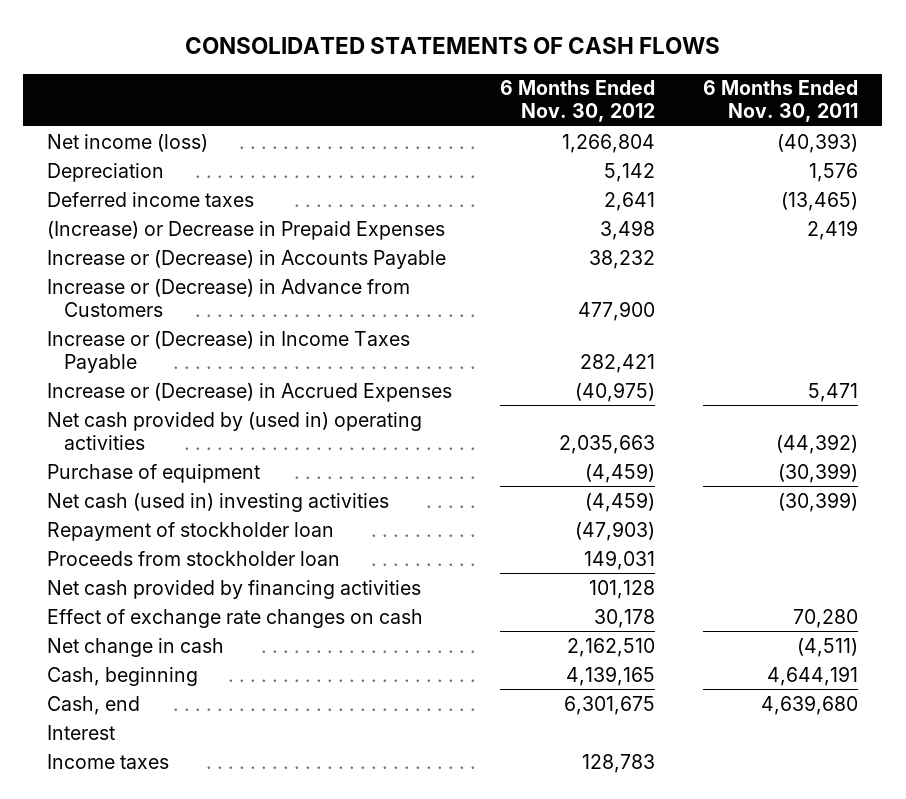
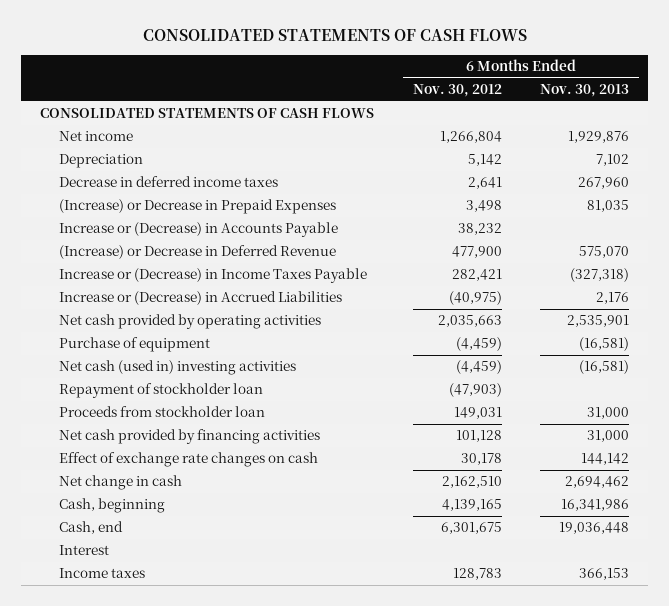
[703,80,859,123] 6 Months Ended Nov. 30, 2011 -> none
none -> [540,84,630,98] Nov. 30, 2013
none -> [40,108,375,119] CONSOLIDATED STATEMENTS OF CASH FLOWS
[47,133,209,152] Net income (loss) -> [59,131,134,142] Net income
[47,191,255,207] Deferred income taxes -> [59,176,279,188] Decrease in deferred income taxes
[47,278,411,317] Increase or (Decrease) in Advance from Customers -> [59,245,337,260] (Increase) or Decrease in Deferred Revenue
[47,382,453,402] Increase or (Decrease) in Accrued Expenses -> [59,291,343,306] Increase or (Decrease) in Accrued Liabilities
[47,411,423,450] Net cash provided by (used in) operating activities -> [59,314,322,330] Net cash provided by operating activities

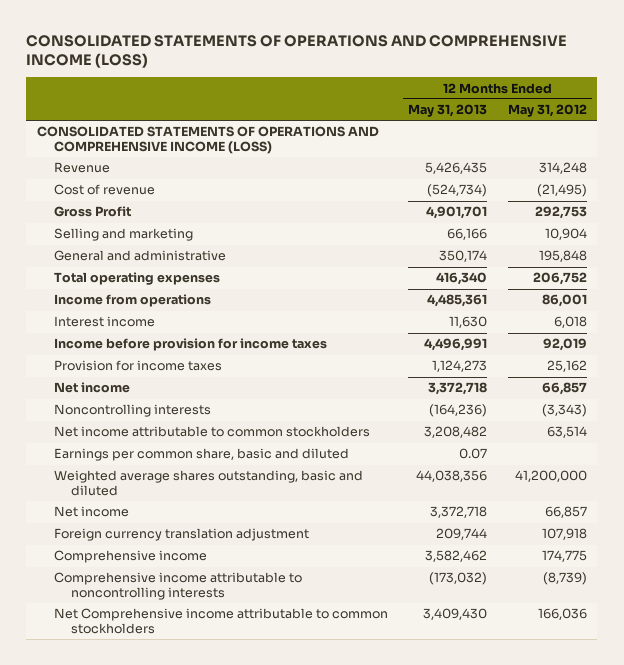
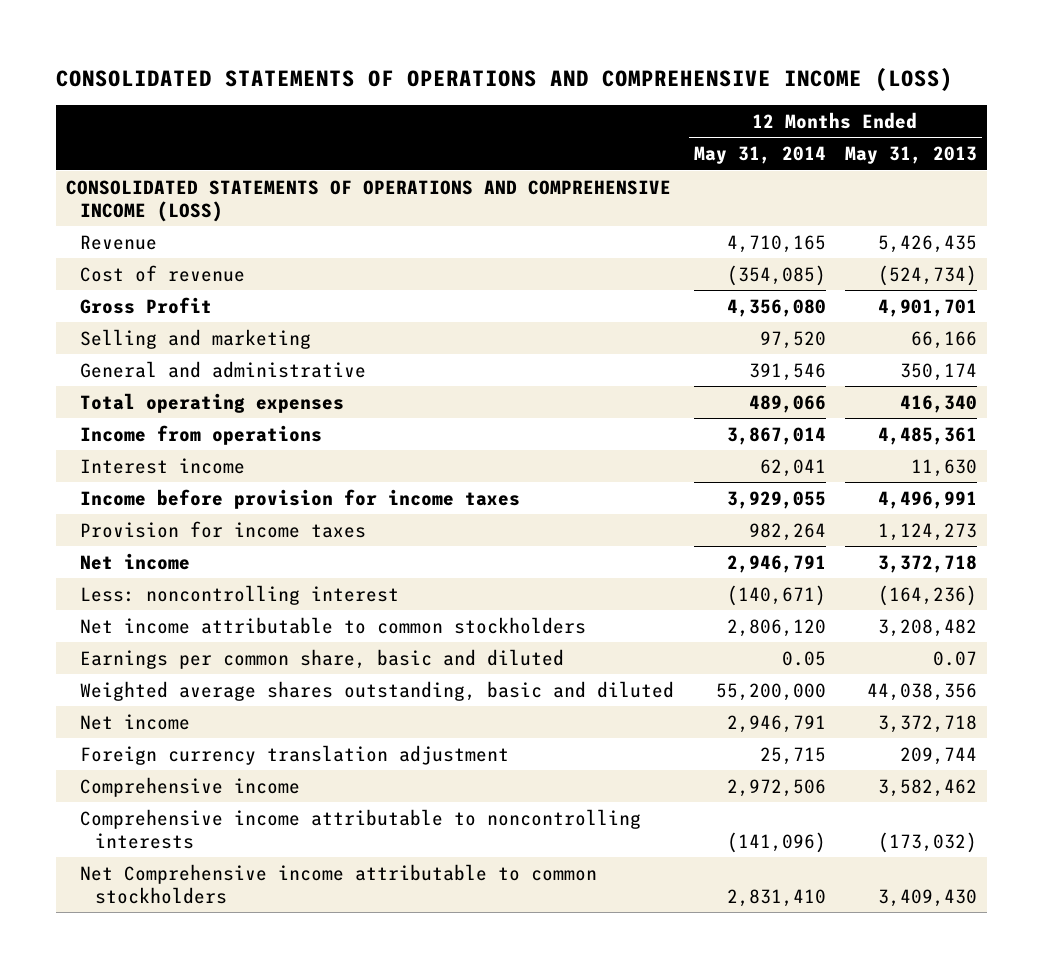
[507,104,587,118] May 31, 2012 -> none
none -> [693,146,826,165] May 31, 2014
[53,404,211,418] Noncontrolling interests -> [80,584,400,605] Less: noncontrolling interest

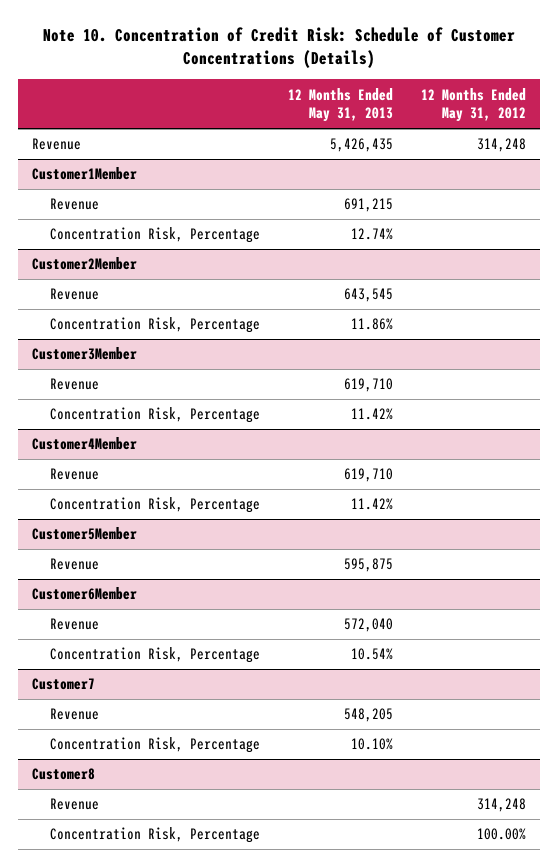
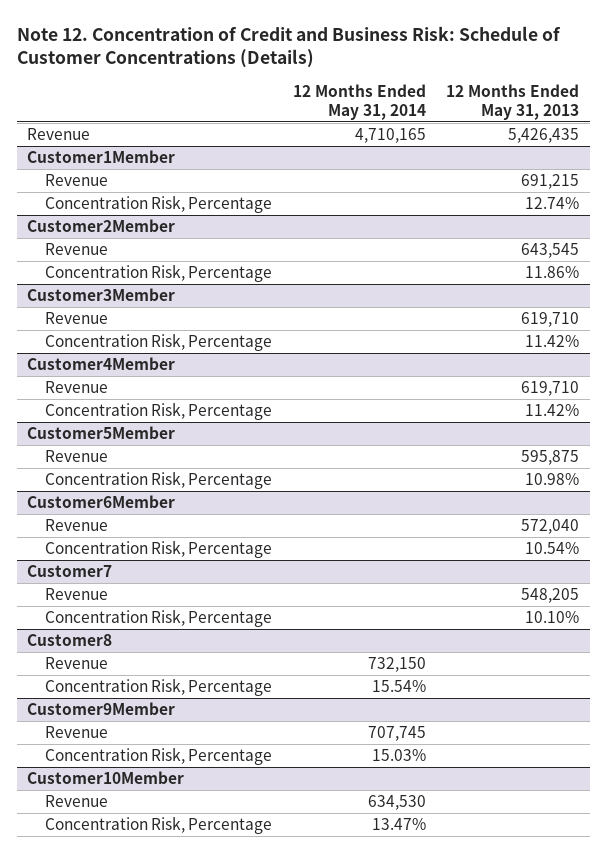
[42,27,515,69] Note 10. Concentration of Credit Risk: Schedule of Customer Concentrations (Details) -> [16,25,561,69] Note 12. Concentration of Credit and Business Risk: Schedule of Customer Concentrations (Details)
[420,87,526,123] 12 Months Ended May 31, 2012 -> none
none -> [292,83,426,120] 12 Months Ended May 31, 2014
none -> [45,472,273,490] Concentration Risk, Percentage
none -> [27,702,176,716] Customer9Member
none -> [45,726,109,739] Revenue
none -> [45,748,273,766] Concentration Risk, Percentage
none -> [27,771,185,785] Customer10Member
none -> [45,795,109,808] Revenue
none -> [45,817,273,835] Concentration Risk, Percentage

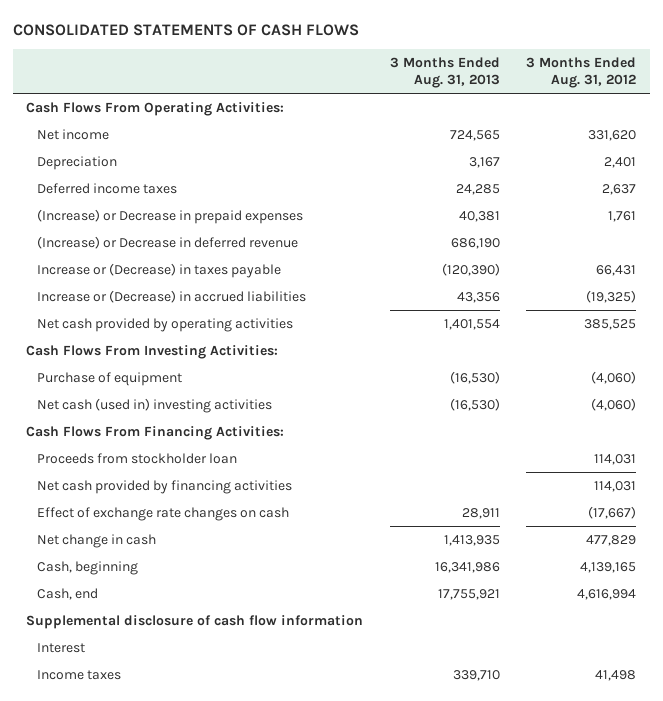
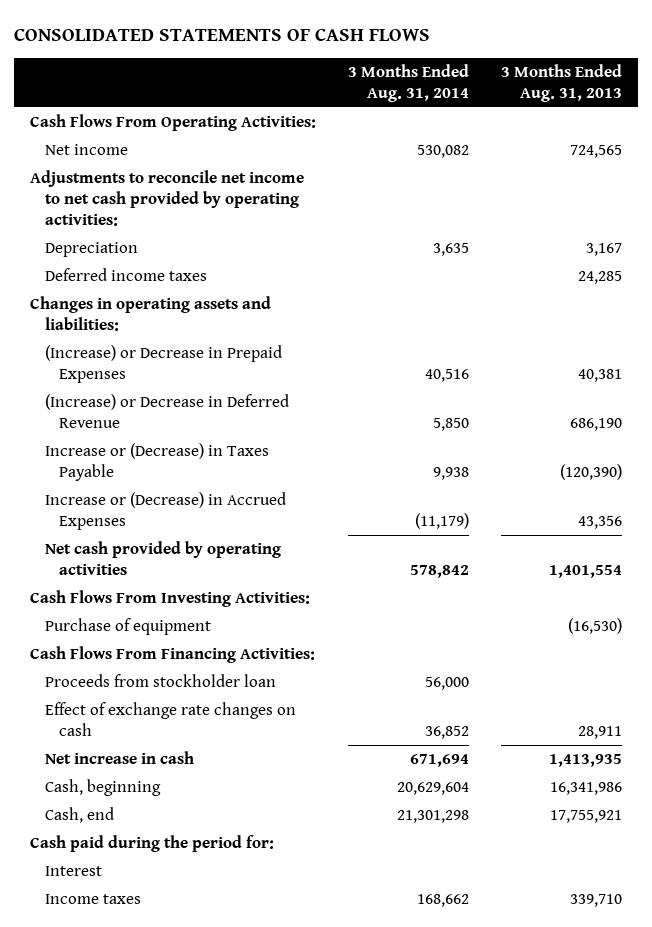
[526,56,637,89] 3 Months Ended Aug. 31, 2012 -> none
none -> [348,64,470,103] 3 Months Ended Aug. 31, 2014
none -> [30,170,305,227] Adjustments to reconcile net income to net cash provided by operating activities:
none -> [30,296,272,332] Changes in operating assets and liabilities:
[36,208,303,224] (Increase) or Decrease in prepaid expenses -> [44,345,282,384] (Increase) or Decrease in Prepaid Expenses
[36,235,298,249] (Increase) or Decrease in deferred revenue -> [44,394,289,429] (Increase) or Decrease in Deferred Revenue
[36,262,281,278] Increase or (Decrease) in taxes payable -> [44,443,269,482] Increase or (Decrease) in Taxes Payable
[36,289,306,303] Increase or (Decrease) in accrued liabilities -> [44,492,286,531] Increase or (Decrease) in Accrued Expenses
[36,397,272,413] Net cash (used in) investing activities -> none
[36,479,292,494] Net cash provided by financing activities -> none
[36,533,156,548] Net change in cash -> [44,751,194,765] Net increase in cash
[26,614,364,629] Supplemental disclosure of cash flow information -> none
none -> [30,835,275,853] Cash paid during the period for:

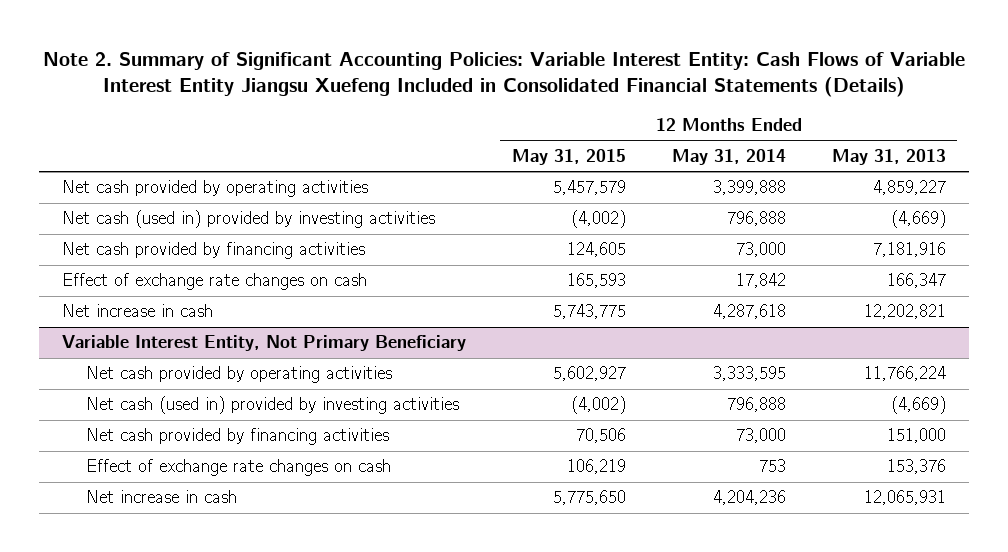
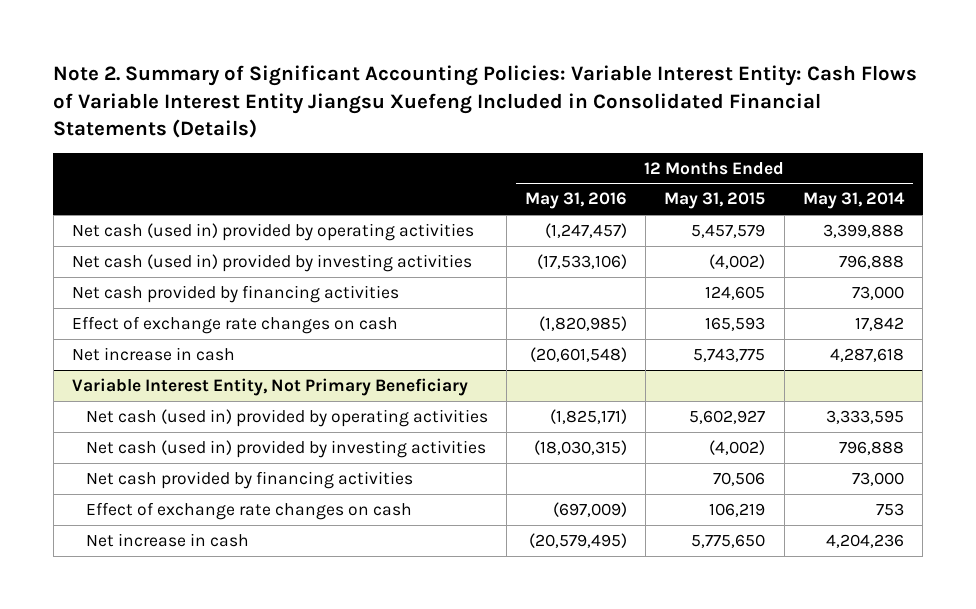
[831,148,946,165] May 31, 2013 -> none
none -> [524,192,627,210] May 31, 2016
[61,180,368,198] Net cash provided by operating activities -> [71,222,474,241] Net cash (used in) provided by operating activities
[86,366,393,384] Net cash provided by operating activities -> [85,408,488,427] Net cash (used in) provided by operating activities

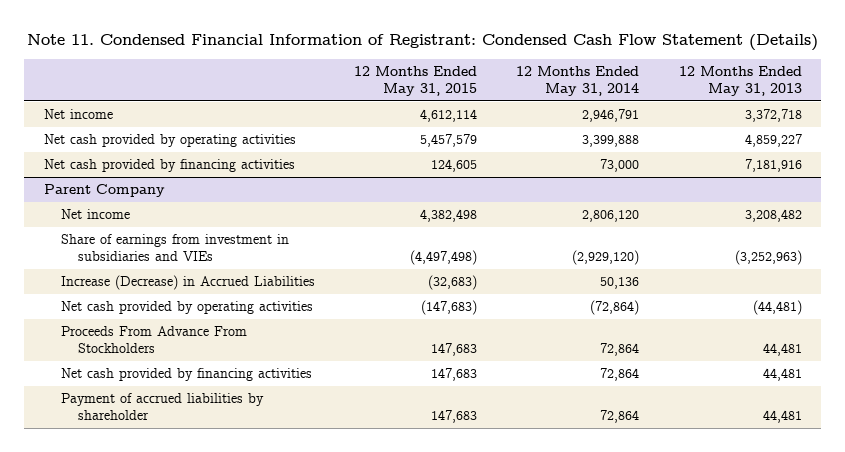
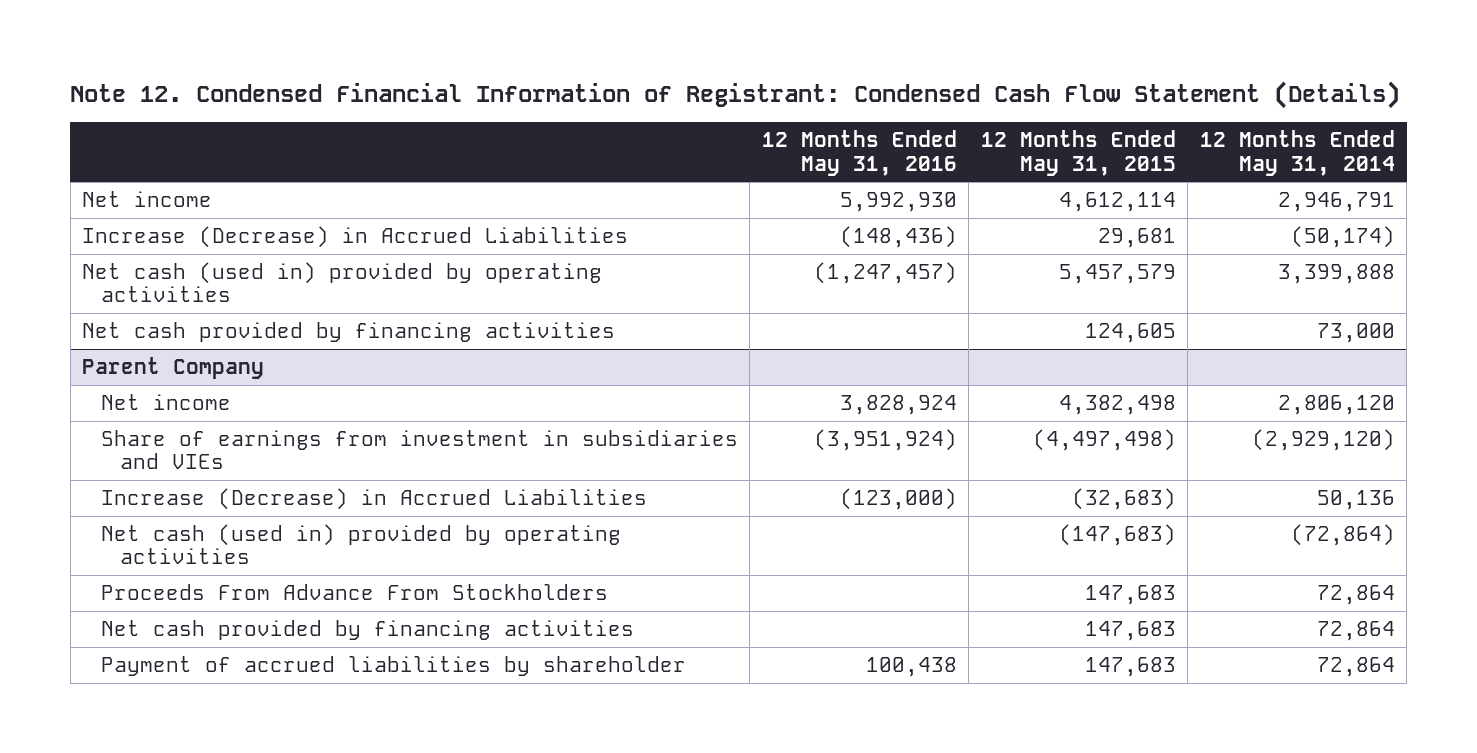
[26,34,818,52] Note 11. Condensed Financial Information of Registrant: Condensed Cash Flow Statement (Details) -> [70,80,1401,109] Note 12. Condensed Financial Information of Registrant: Condensed Cash Flow Statement (Details)
[678,66,802,97] 12 Months Ended May 31, 2013 -> none
none -> [761,130,957,176] 12 Months Ended May 31, 2016
none -> [82,225,629,248] Increase (Decrease) in Accrued Liabilities
[43,134,296,148] Net cash provided by operating activities -> [82,261,603,303] Net cash (used in) provided by operating activities
[60,301,313,315] Net cash provided by operating activities -> [100,523,621,565] Net cash (used in) provided by operating activities

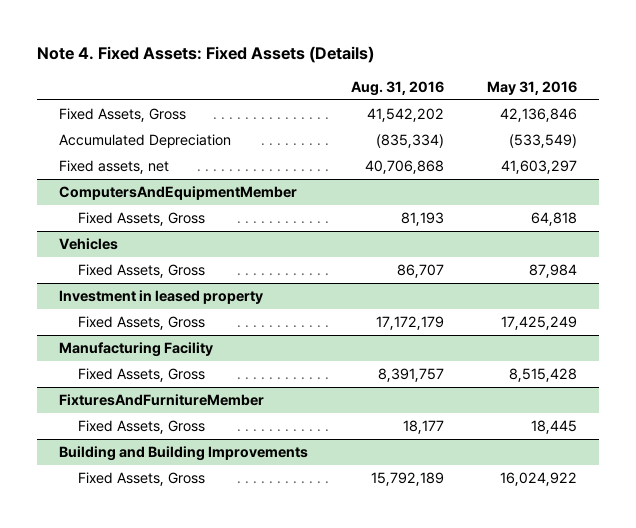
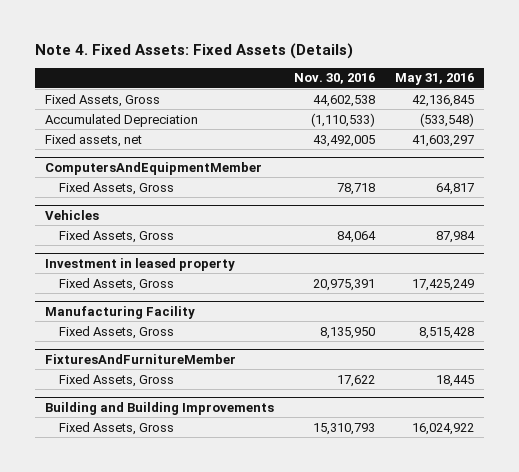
[350,81,444,97] Aug. 31, 2016 -> none
none -> [293,73,375,85] Nov. 30, 2016
[500,108,578,123] 42,136,846 -> [412,94,475,107] 42,136,845
[509,134,578,149] (533,549) -> [420,112,475,127] (533,548)
[531,212,578,227] 64,818 -> [436,182,475,195] 64,817

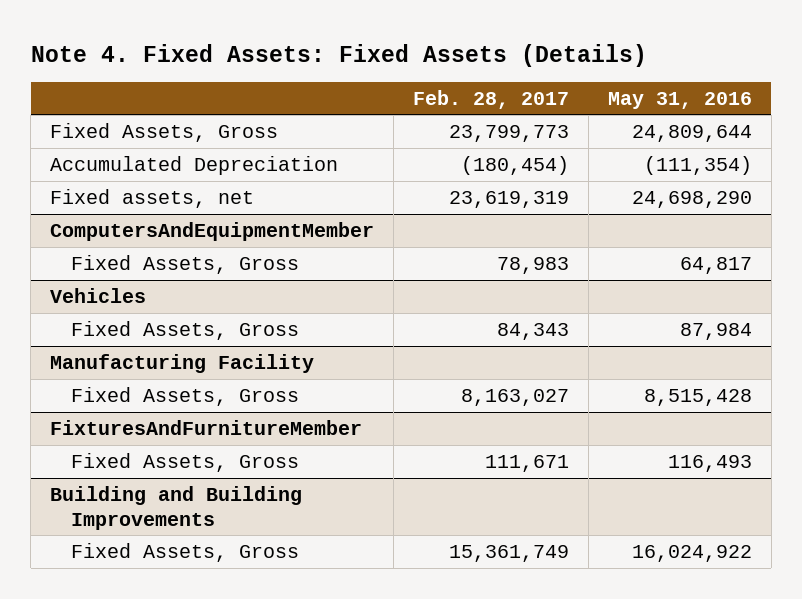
[293,73,375,85] Nov. 30, 2016 -> none
none -> [413,89,570,109] Feb. 28, 2017
[412,94,475,107] 42,136,845 -> [631,124,752,142] 24,809,644
[420,112,475,127] (533,548) -> [643,155,752,175] (111,354)
[412,134,475,147] 41,603,297 -> [631,190,752,208] 24,698,290
[44,257,235,271] Investment in leased property -> none
[58,277,174,291] Fixed Assets, Gross -> none
[436,374,475,387] 18,445 -> [667,454,752,472] 116,493

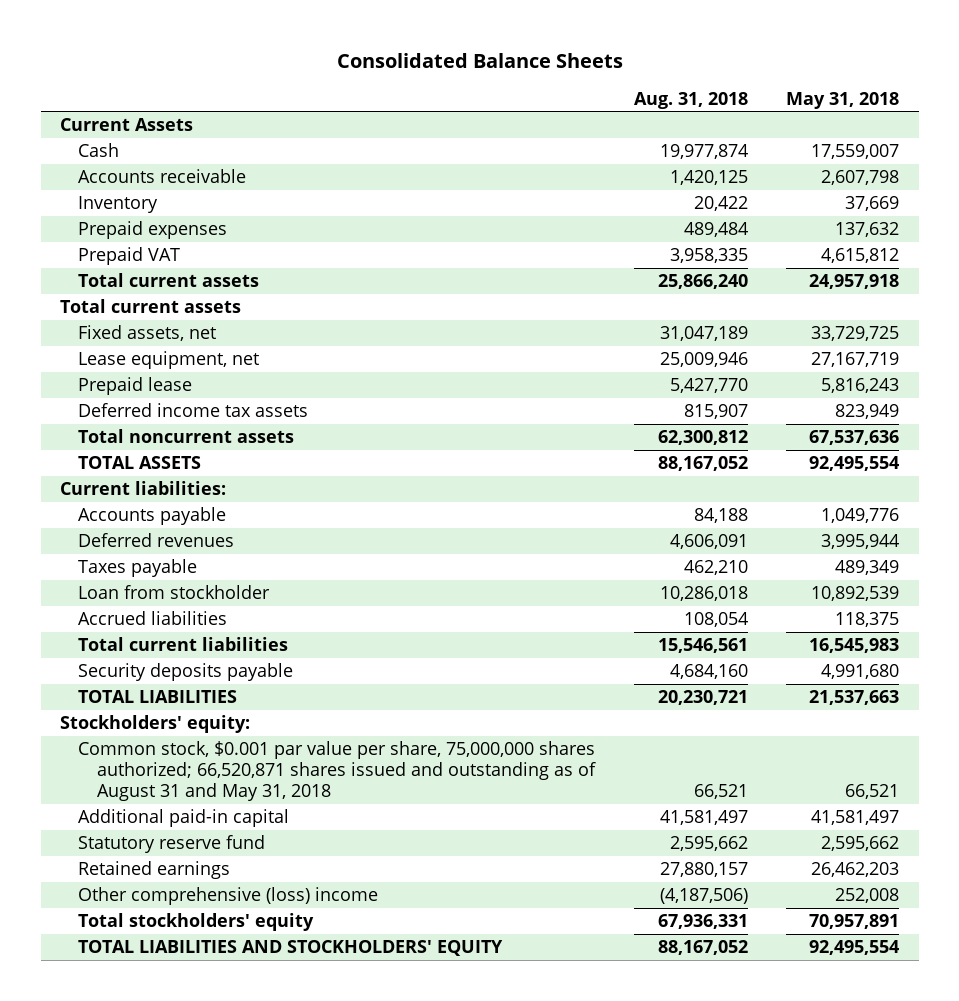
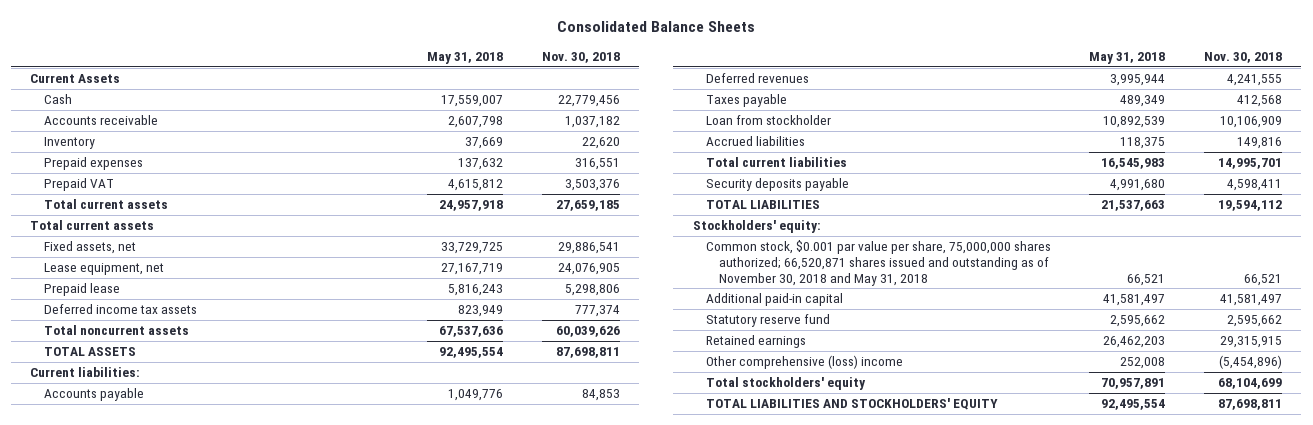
[633,91,748,109] Aug. 31, 2018 -> none
none -> [541,52,620,64] Nov. 30, 2018
[78,741,596,802] Common stock, $0.001 par value per share, 75,000,000 shares authorized; 66,520,871 shares issued and outstanding as of August 31 and May 31, 2018 -> [705,240,1051,286] Common stock, $0.001 par value per share, 75,000,000 shares authorized; 66,520,871 shares issued and outstanding as of November 30, 2018 and May 31, 2018

